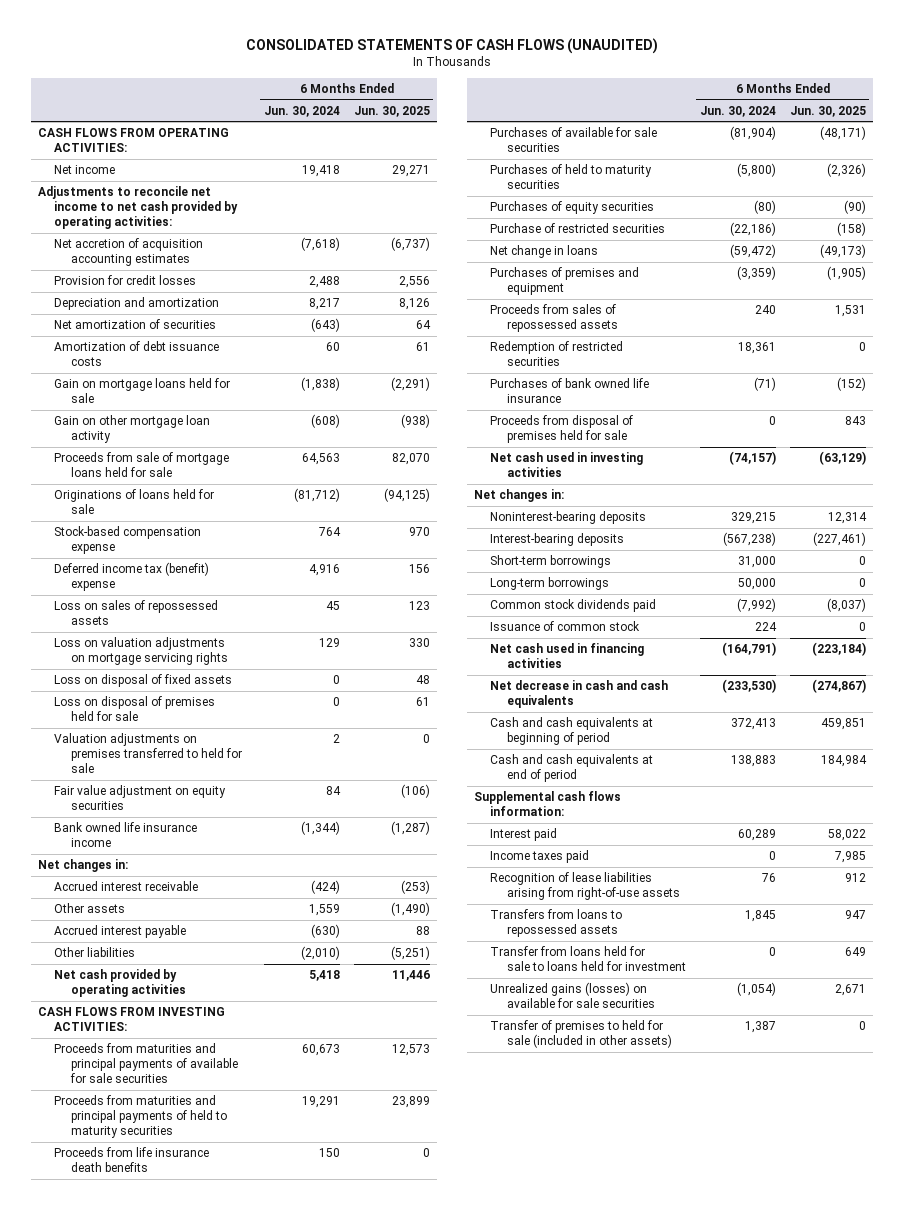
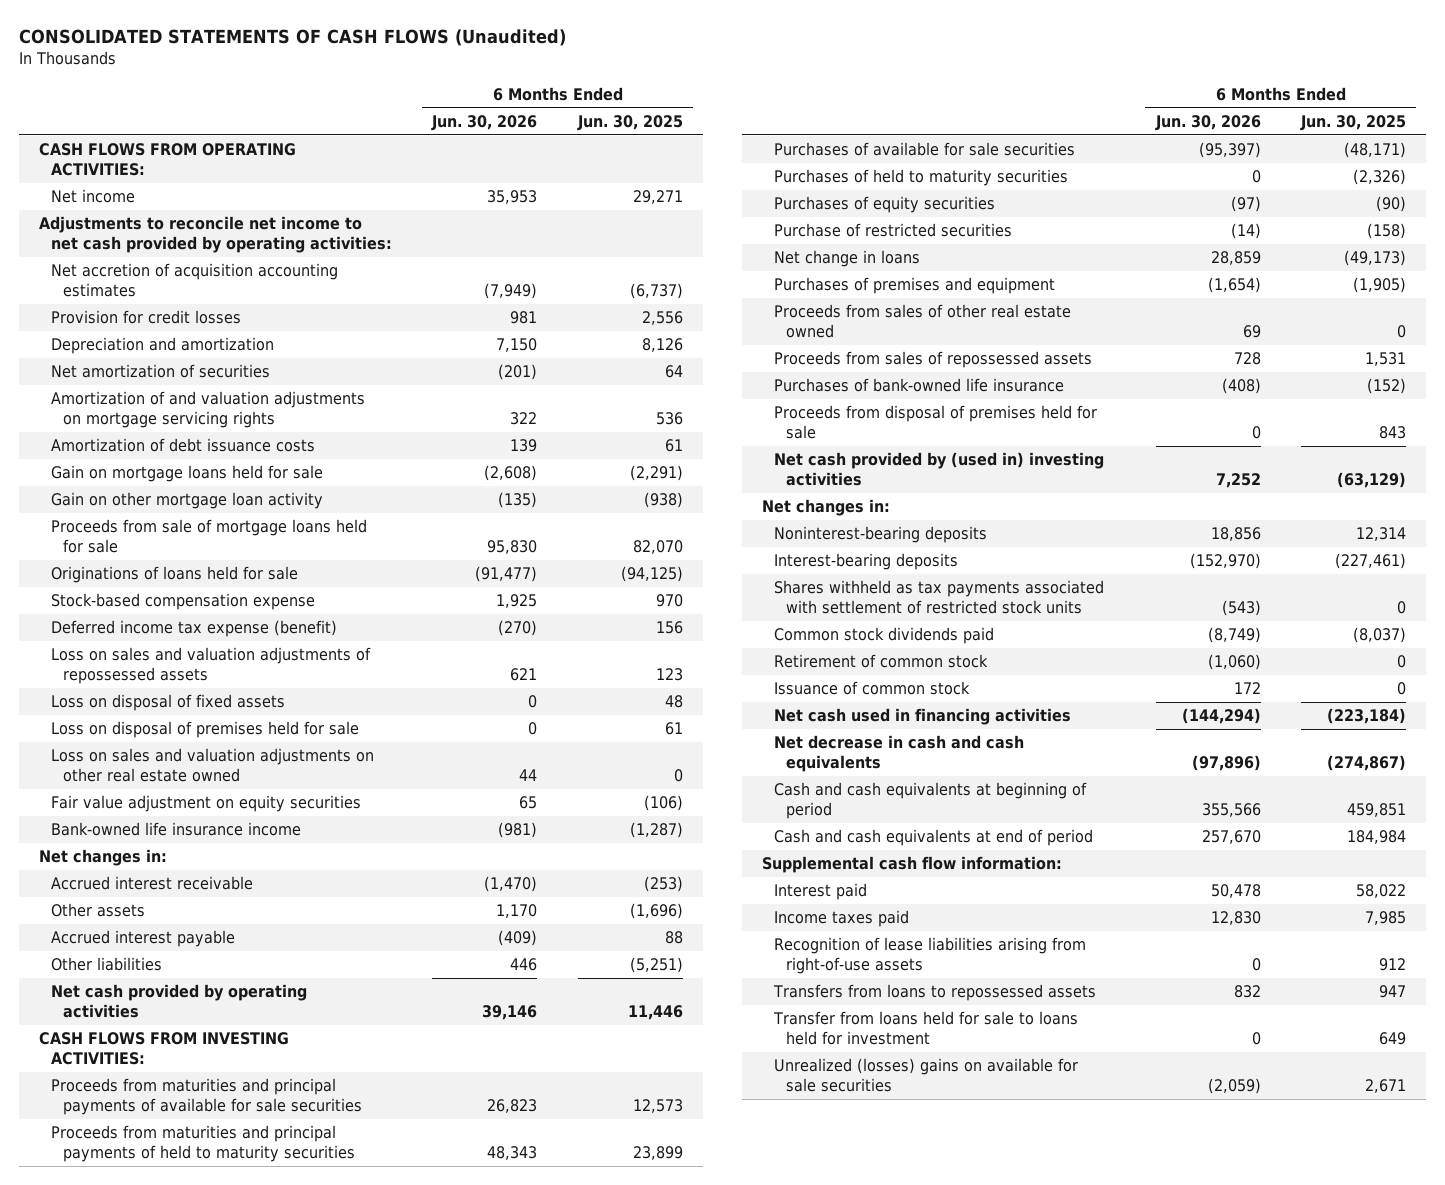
[245,37,658,54] CONSOLIDATED STATEMENTS OF CASH FLOWS (UNAUDITED) -> [18,29,566,47] CONSOLIDATED STATEMENTS OF CASH FLOWS (Unaudited)
[263,105,340,117] Jun. 30, 2024 -> none
none -> [431,114,538,131] Jun. 30, 2026
none -> [51,391,366,429] Amortization of and valuation adjustments on mortgage servicing rights
[54,637,229,666] Loss on valuation adjustments on mortgage servicing rights -> none
[54,562,210,592] Deferred income tax (benefit) expense -> [51,620,338,638] Deferred income tax expense (benefit)
[54,600,219,626] Loss on sales of repossessed assets -> [51,647,372,685] Loss on sales and valuation adjustments of repossessed assets
[54,733,243,774] Valuation adjustments on premises transferred to held for sale -> none
none -> [51,748,375,783] Loss on sales and valuation adjustments on other real estate owned
[54,822,198,848] Bank owned life insurance income -> [51,822,302,837] Bank-owned life insurance income
[390,902,430,917] (1,490) -> [629,903,683,920] (1,696)
[54,1147,210,1173] Proceeds from life insurance death benefits -> none
none -> [774,304,1072,339] Proceeds from sales of other real estate owned
[490,341,624,367] Redemption of restricted securities -> none
[490,378,650,404] Purchases of bank owned life insurance -> [774,378,1065,393] Purchases of bank-owned life insurance
[490,452,644,478] Net cash used in investing activities -> [774,452,1105,487] Net cash provided by (used in) investing activities
[490,555,612,569] Short-term borrowings -> none
[490,577,610,591] Long-term borrowings -> none
none -> [774,580,1105,615] Shares withheld as tax payments associated with settlement of restricted stock units
none -> [774,654,989,669] Retirement of common stock
[473,791,621,817] Supplemental cash flows information: -> [762,856,1063,874] Supplemental cash flow information:
[490,1020,673,1049] Transfer of premises to held for sale (included in other assets) -> none
[490,982,656,1009] Unrealized gains (losses) on available for sale securities -> [774,1058,1079,1093] Unrealized (losses) gains on available for sale securities

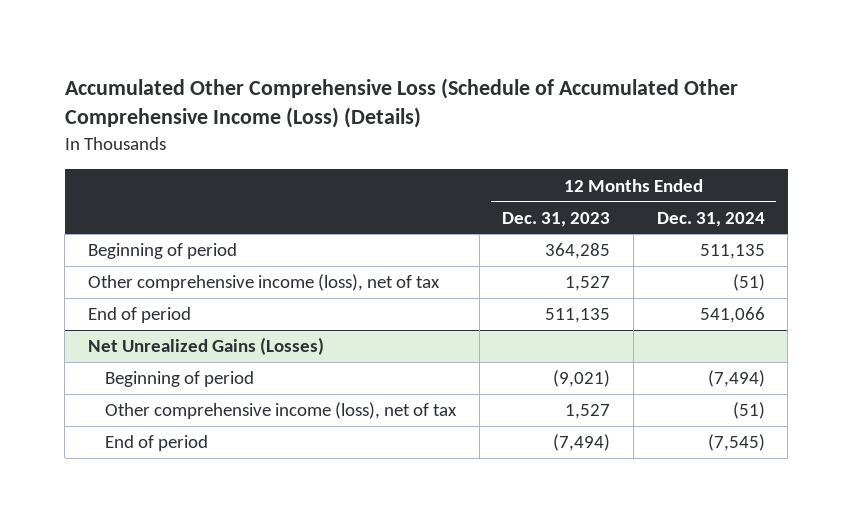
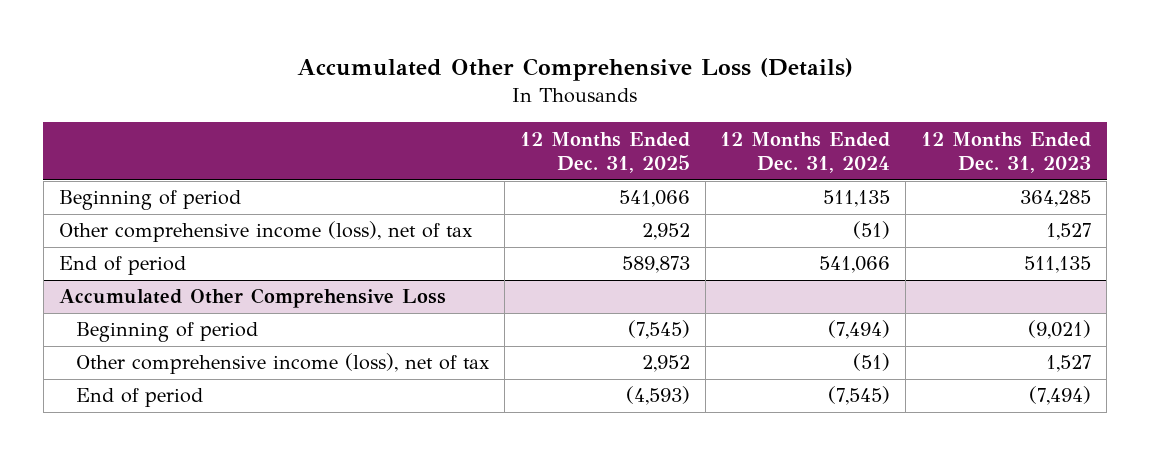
[64,77,738,129] Accumulated Other Comprehensive Loss (Schedule of Accumulated Other Comprehensive Income (Loss) (Details) -> [297,57,854,81] Accumulated Other Comprehensive Loss (Details)
none -> [519,131,690,174] 12 Months Ended Dec. 31, 2025
[88,337,325,356] Net Unrealized Gains (Losses) -> [58,288,446,309] Accumulated Other Comprehensive Loss

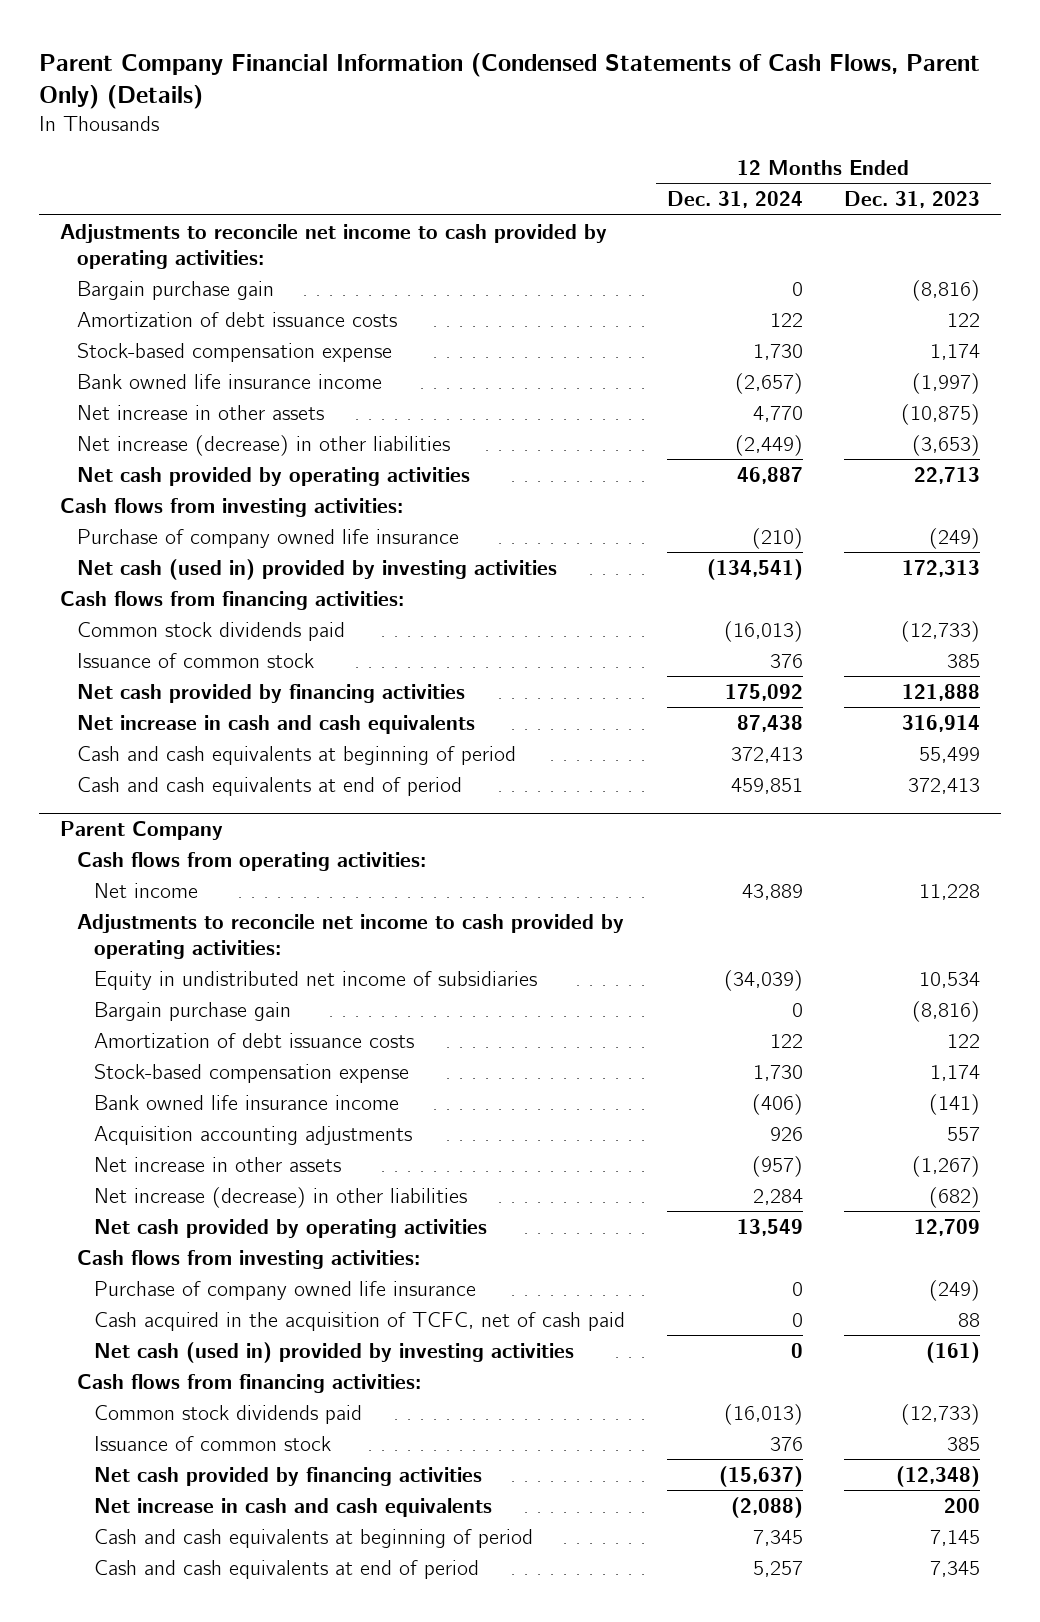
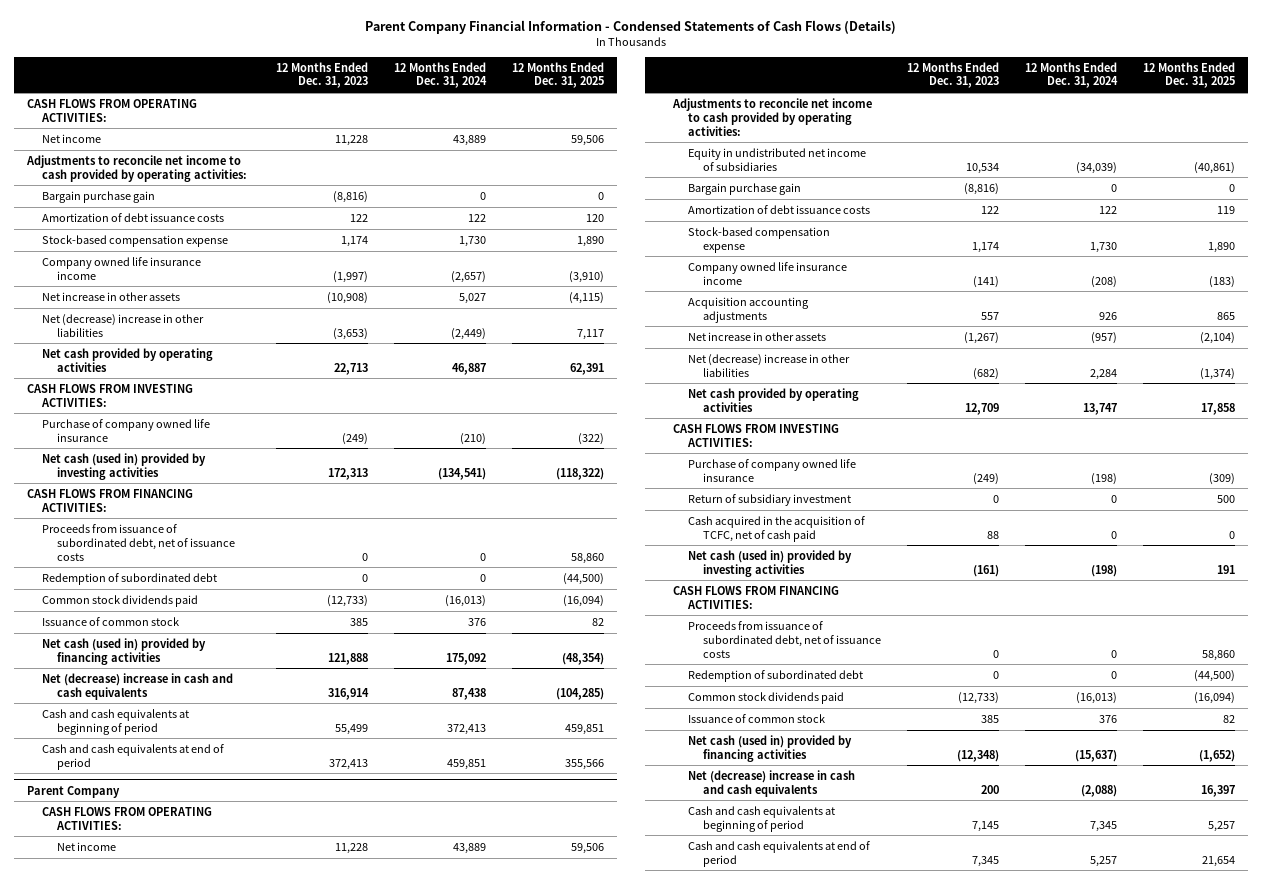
[38,53,980,110] Parent Company Financial Information (Condensed Statements of Cash Flows, Parent Only) (Details) -> [365,19,897,34] Parent Company Financial Information - Condensed Statements of Cash Flows (Details)
none -> [512,61,605,89] 12 Months Ended Dec. 31, 2025
none -> [26,98,197,122] CASH FLOWS FROM OPERATING ACTIVITIES:
none -> [41,133,101,143] Net income
[76,373,382,389] Bank owned life insurance income -> [41,256,201,280] Company owned life insurance income
[752,405,803,422] 4,770 -> [459,292,487,304] 5,027
[901,403,981,425] (10,875) -> [326,291,368,304] (10,908)
[76,434,450,456] Net increase (decrease) in other liabilities -> [41,313,204,337] Net (decrease) increase in other liabilities
[59,497,403,517] Cash flows from investing activities: -> [26,383,193,407] CASH FLOWS FROM INVESTING ACTIVITIES:
[59,590,404,610] Cash flows from financing activities: -> [26,488,193,512] CASH FLOWS FROM FINANCING ACTIVITIES:
none -> [41,523,235,561] Proceeds from issuance of subordinated debt, net of issuance costs
none -> [41,572,217,585] Redemption of subordinated debt
[76,683,465,703] Net cash provided by financing activities -> [41,637,206,665] Net cash (used in) provided by financing activities
[76,714,475,734] Net increase in cash and cash equivalents -> [41,672,233,700] Net (decrease) increase in cash and cash equivalents
[76,851,426,871] Cash flows from operating activities: -> [41,806,212,830] CASH FLOWS FROM OPERATING ACTIVITIES:
[93,1094,399,1110] Bank owned life insurance income -> [688,261,848,285] Company owned life insurance income
[751,1093,803,1115] (406) -> [1091,275,1118,288] (208)
[93,1186,467,1208] Net increase (decrease) in other liabilities -> [688,353,851,377] Net (decrease) increase in other liabilities
[736,1218,803,1236] 13,549 -> [1083,402,1118,415] 13,747
[76,1249,420,1269] Cash flows from investing activities: -> [672,423,839,447] CASH FLOWS FROM INVESTING ACTIVITIES:
[791,1281,803,1296] 0 -> [1091,472,1118,485] (198)
none -> [688,493,852,506] Return of subsidiary investment
[790,1342,803,1358] 0 -> [1091,564,1118,577] (198)
[76,1373,421,1393] Cash flows from financing activities: -> [672,585,839,609] CASH FLOWS FROM FINANCING ACTIVITIES:
none -> [688,620,882,658] Proceeds from issuance of subordinated debt, net of issuance costs
none -> [688,669,864,682] Redemption of subordinated debt
[93,1466,482,1486] Net cash provided by financing activities -> [688,734,853,762] Net cash (used in) provided by financing activities
[93,1497,492,1517] Net increase in cash and cash equivalents -> [688,769,856,797] Net (decrease) increase in cash and cash equivalents

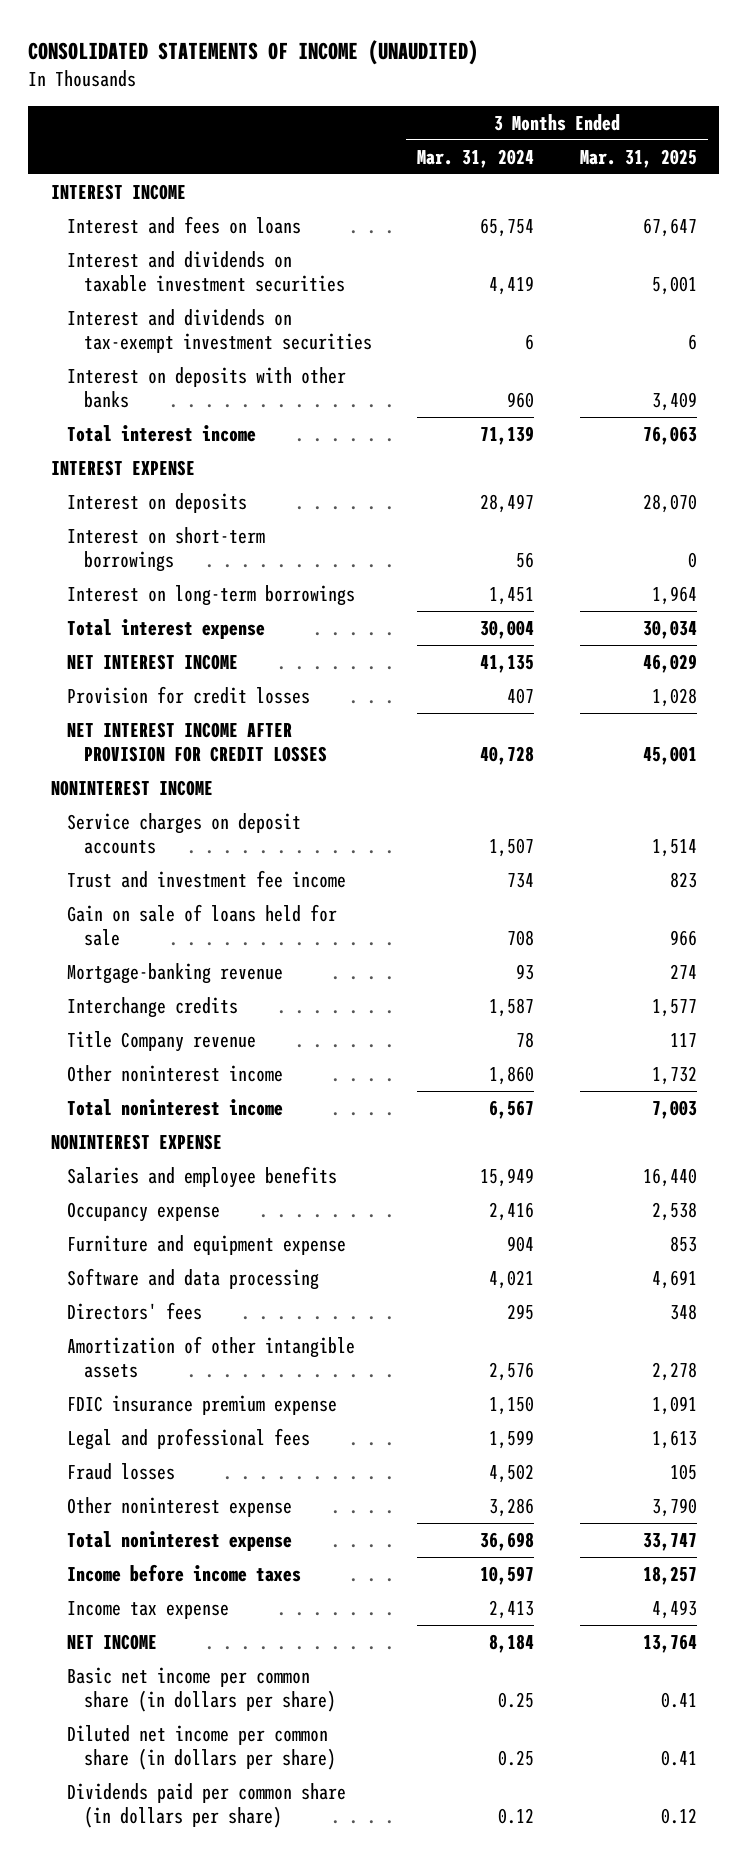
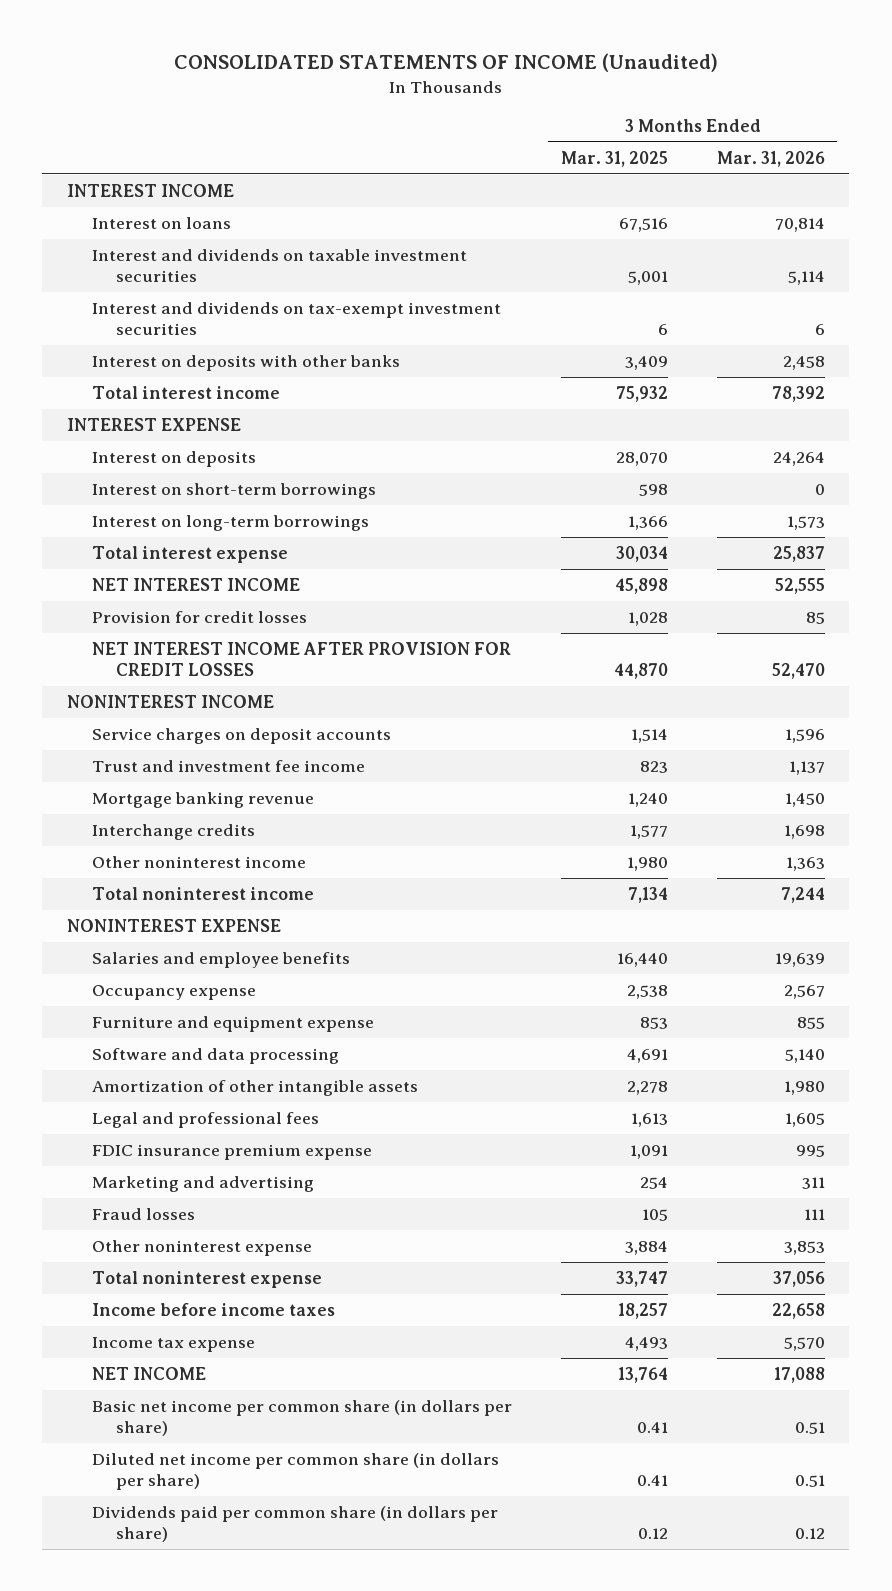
[27,39,478,65] CONSOLIDATED STATEMENTS OF INCOME (UNAUDITED) -> [173,53,718,73] CONSOLIDATED STATEMENTS OF INCOME (Unaudited)
[417,148,535,168] Mar. 31, 2024 -> none
none -> [716,150,825,167] Mar. 31, 2026
[67,215,302,234] Interest and fees on loans -> [91,216,231,229] Interest on loans
[642,217,697,237] 67,647 -> [618,217,668,232] 67,516
[642,425,697,445] 76,063 -> [615,385,668,402] 75,932
[687,552,697,569] 0 -> [638,483,668,496] 598
[651,585,697,605] 1,964 -> [627,515,668,530] 1,366
[642,653,697,673] 46,029 -> [614,577,668,594] 45,898
[642,746,697,766] 45,001 -> [613,663,668,680] 44,870
[67,903,338,947] Gain on sale of loans held for sale -> none
[67,962,284,984] Mortgage-banking revenue -> [91,791,314,808] Mortgage banking revenue
[669,963,697,979] 274 -> [627,792,668,807] 1,240
[67,1030,257,1052] Title Company revenue -> none
[651,1065,697,1085] 1,732 -> [626,856,668,871] 1,980
[651,1099,697,1119] 7,003 -> [627,886,668,903] 7,134
[67,1301,203,1320] Directors' fees -> none
[67,1394,338,1415] FDIC insurance premium expense -> [91,1143,372,1160] FDIC insurance premium expense
none -> [91,1175,314,1192] Marketing and advertising
[651,1497,697,1517] 3,790 -> [624,1240,668,1255] 3,884

